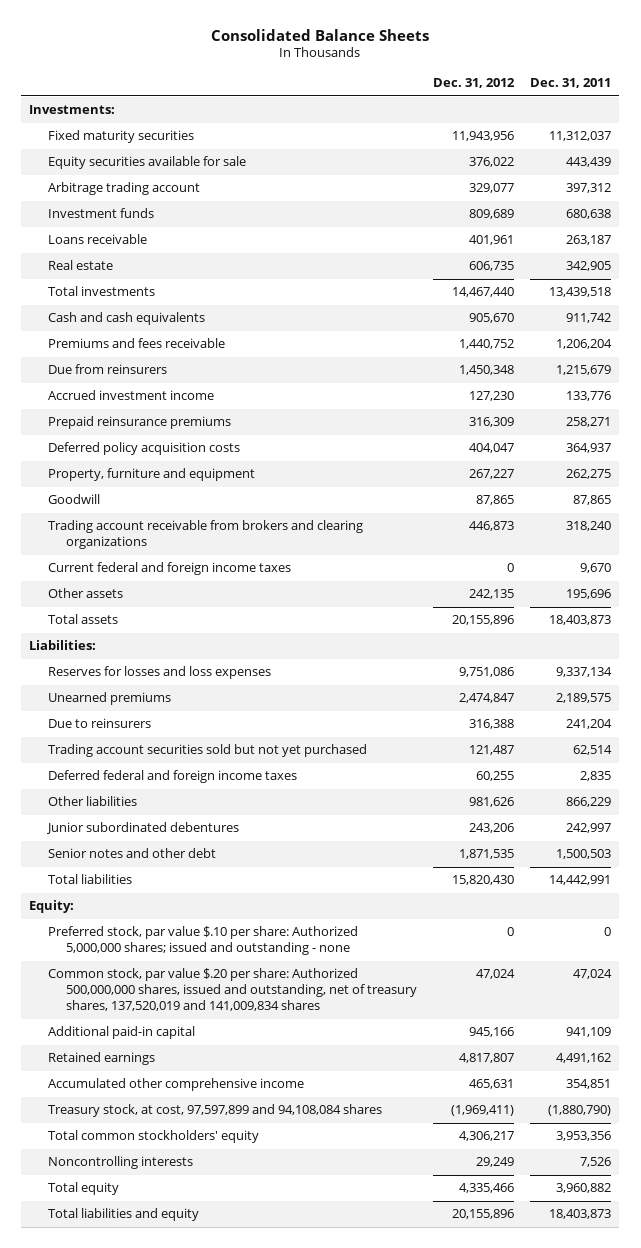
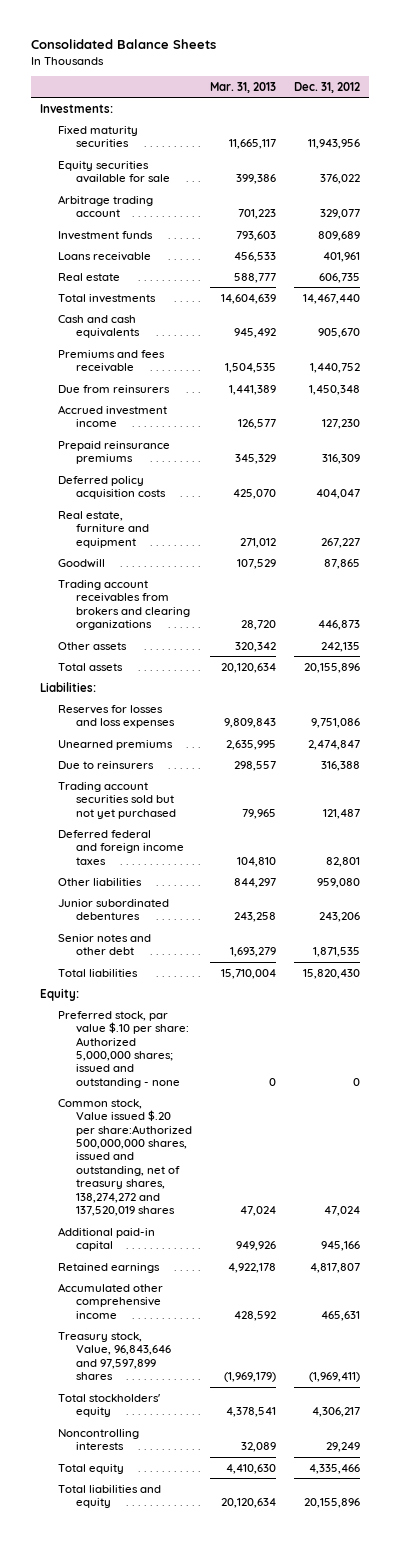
[530,78,612,89] Dec. 31, 2011 -> none
none -> [209,81,276,93] Mar. 31, 2013
[47,468,255,482] Property, furniture and equipment -> [57,510,149,548] Real estate, furniture and equipment
[47,562,291,576] Current federal and foreign income taxes -> none
[47,520,363,550] Trading account receivable from brokers and clearing organizations -> [57,579,190,630] Trading account receivables from brokers and clearing organizations
[476,771,515,782] 60,255 -> [325,856,360,867] 82,801
[469,797,515,808] 981,626 -> [316,877,360,888] 959,080
[47,968,418,1012] Common stock, par value $.20 per share: Authorized 500,000,000 shares, issued and outstanding, net of treasury shares, 137,520,019 and 141,009,834 shares -> [57,1098,192,1216] Common stock, Value issued $.20 per share:Authorized 500,000,000 shares, issued and outstanding, net of treasury shares, 138,274,272 and 137,520,019 shares
[47,1104,382,1118] Treasury stock, at cost, 97,597,899 and 94,108,084 shares -> [57,1331,171,1380] Treasury stock, Value, 96,843,646 and 97,597,899 shares
[47,1130,259,1144] Total common stockholders' equity -> [57,1393,160,1418] Total stockholders' equity

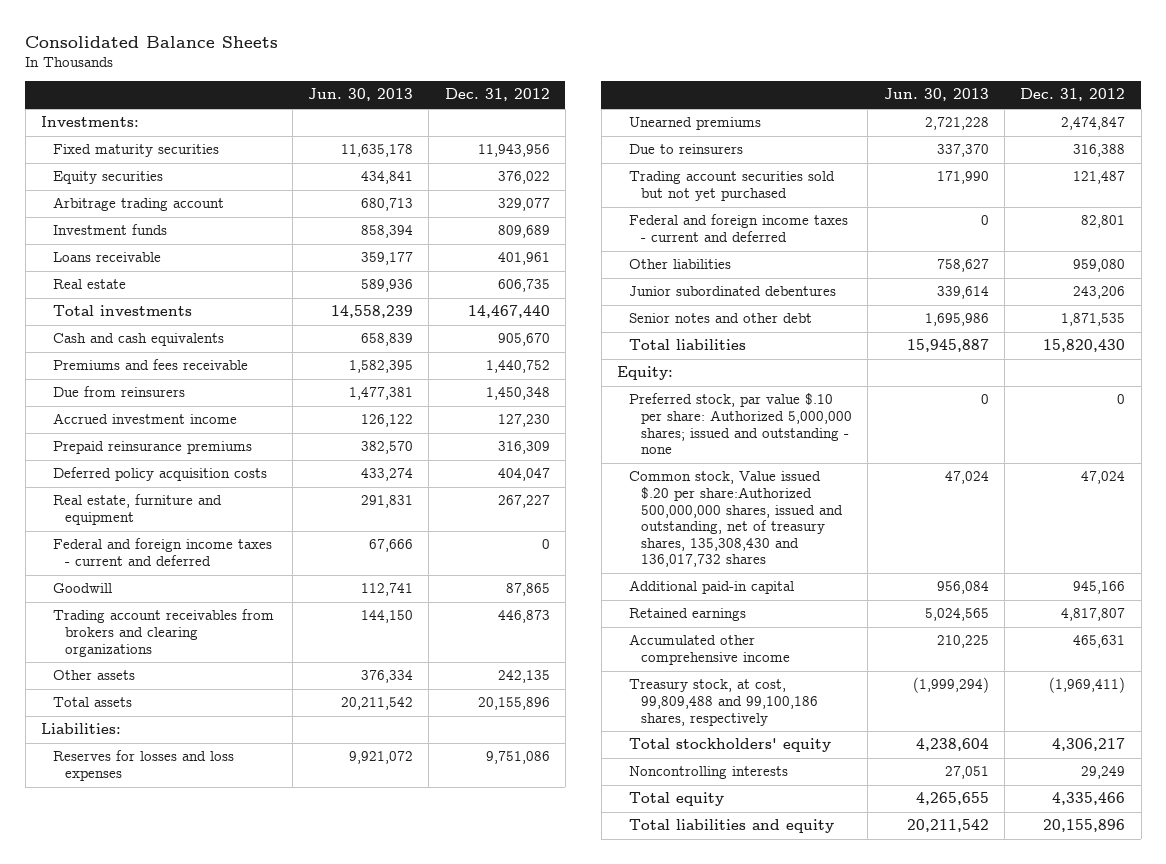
[209,81,276,93] Mar. 31, 2013 -> none
none -> [308,88,414,102] Jun. 30, 2013
[57,160,170,184] Equity securities available for sale -> [53,171,164,185] Equity securities
none -> [53,538,273,567] Federal and foreign income taxes - current and deferred
[57,829,184,865] Deferred federal and foreign income taxes -> [628,214,848,243] Federal and foreign income taxes - current and deferred
[57,1098,192,1216] Common stock, Value issued $.20 per share:Authorized 500,000,000 shares, issued and outstanding, net of treasury shares, 138,274,272 and 137,520,019 shares -> [628,471,844,568] Common stock, Value issued $.20 per share:Authorized 500,000,000 shares, issued and outstanding, net of treasury shares, 135,308,430 and 136,017,732 shares
[57,1331,171,1380] Treasury stock, Value, 96,843,646 and 97,597,899 shares -> [628,679,819,726] Treasury stock, at cost, 99,809,488 and 99,100,186 shares, respectively

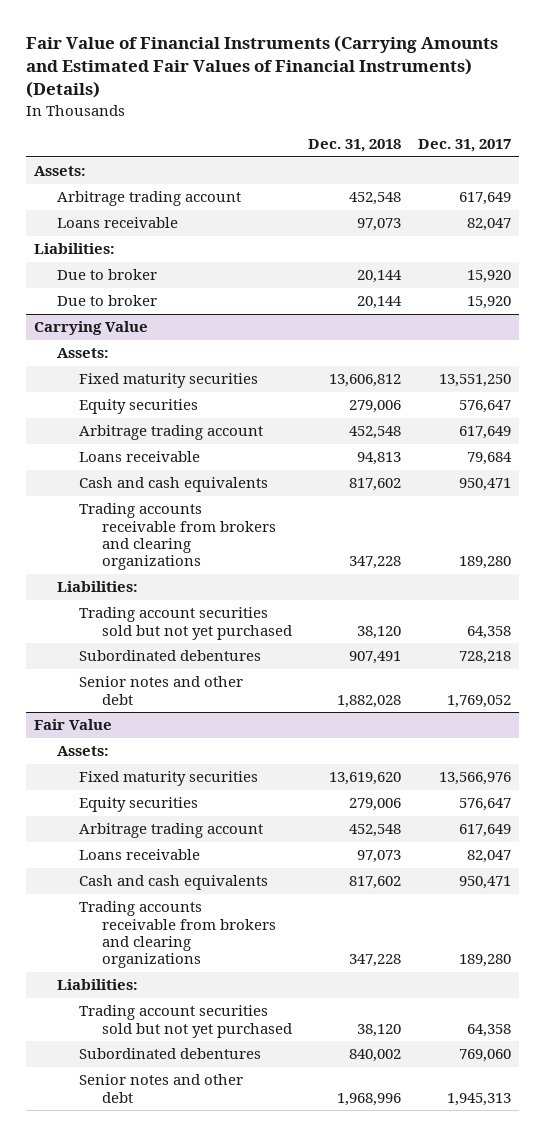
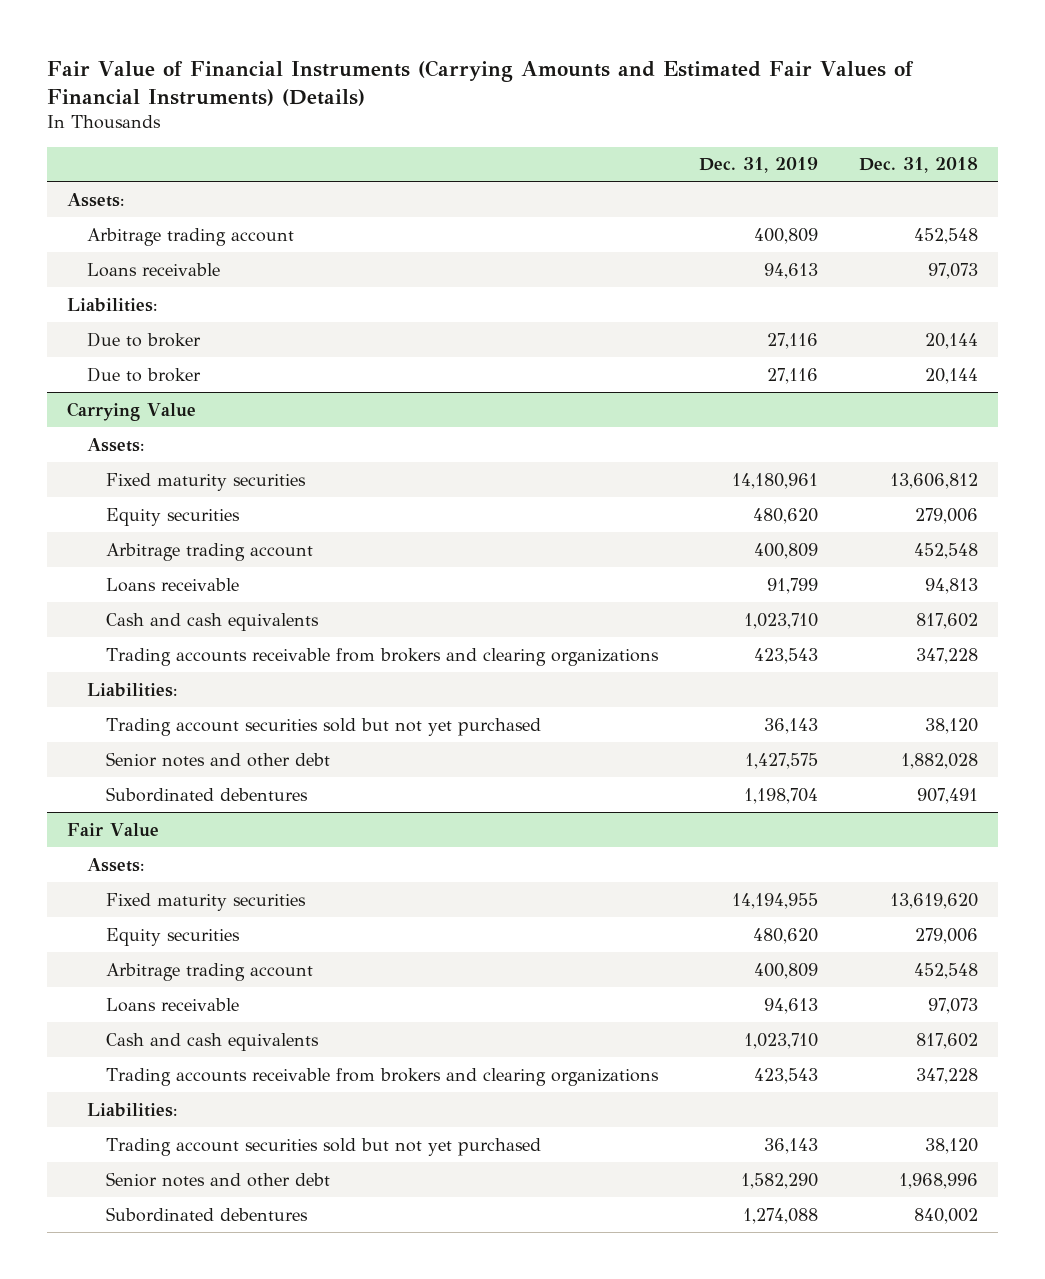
[417,139,511,153] Dec. 31, 2017 -> none
none -> [699,157,819,174] Dec. 31, 2019
[79,650,262,662] Subordinated debentures -> [106,786,309,802] Subordinated debentures
[79,1048,262,1060] Subordinated debentures -> [106,1206,309,1222] Subordinated debentures

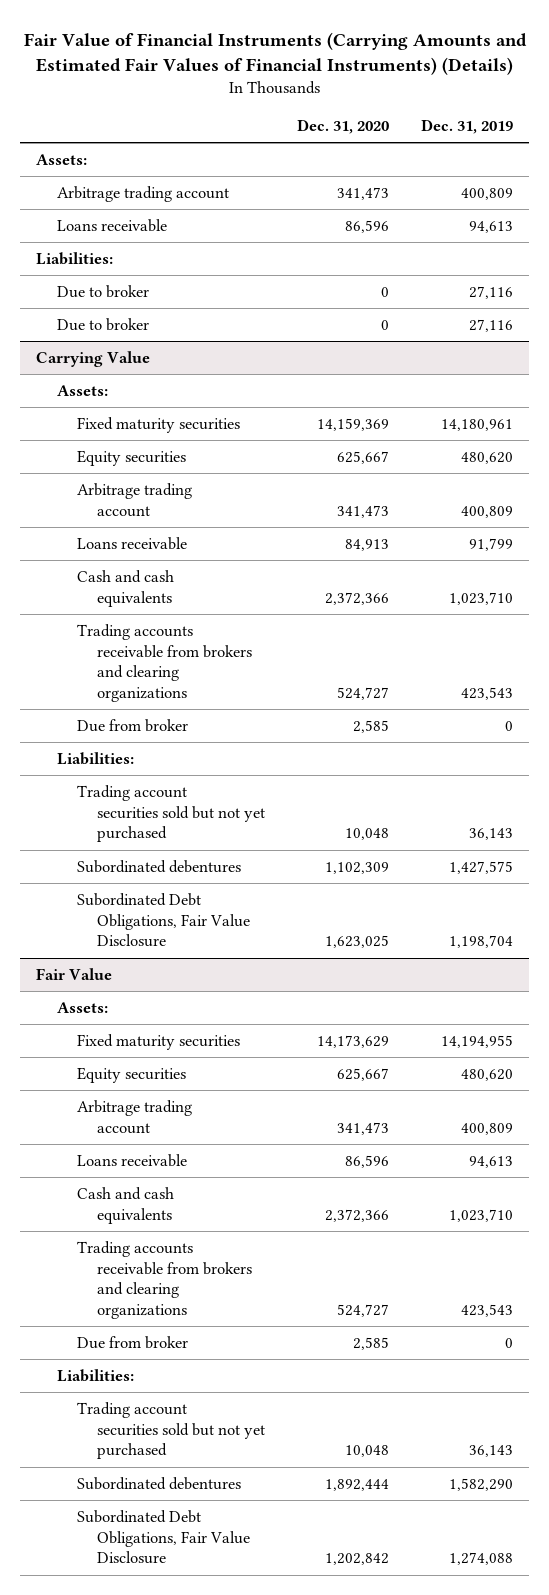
[858,157,978,174] Dec. 31, 2018 -> none
none -> [297,119,390,135] Dec. 31, 2020
none -> [77,718,189,732] Due from broker
[106,751,331,767] Senior notes and other debt -> [77,859,242,873] Subordinated debentures
[106,786,309,802] Subordinated debentures -> [77,892,251,948] Subordinated Debt Obligations, Fair Value Disclosure
none -> [77,1335,189,1349] Due from broker
[106,1171,331,1187] Senior notes and other debt -> [77,1476,242,1490] Subordinated debentures
[106,1206,309,1222] Subordinated debentures -> [77,1509,251,1565] Subordinated Debt Obligations, Fair Value Disclosure

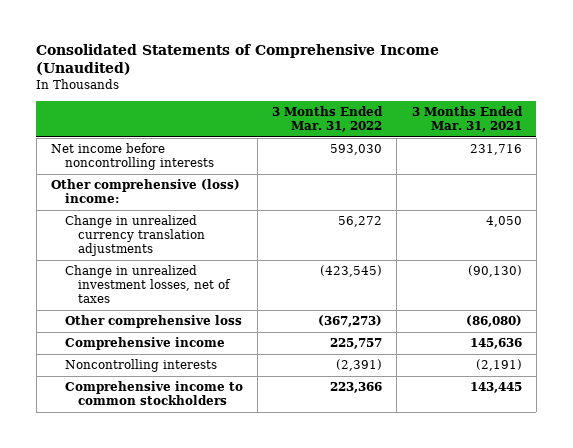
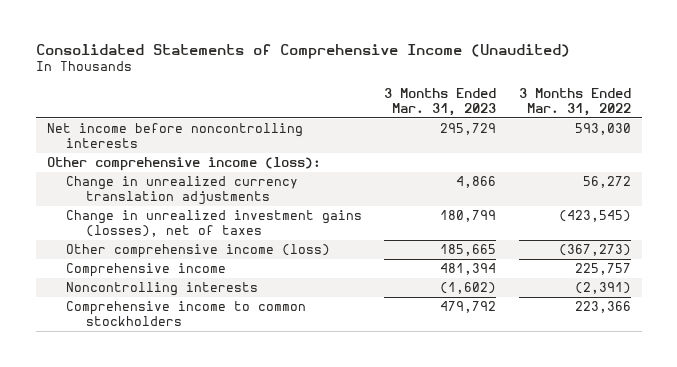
[411,106,523,132] 3 Months Ended Mar. 31, 2021 -> none
none -> [384,87,497,116] 3 Months Ended Mar. 31, 2023
[50,179,240,204] Other comprehensive (loss) income: -> [46,157,321,172] Other comprehensive income (loss):
[64,265,232,303] Change in unrealized investment losses, net of taxes -> [66,210,363,238] Change in unrealized investment gains (losses), net of taxes
[64,315,242,329] Other comprehensive loss -> [66,244,331,259] Other comprehensive income (loss)

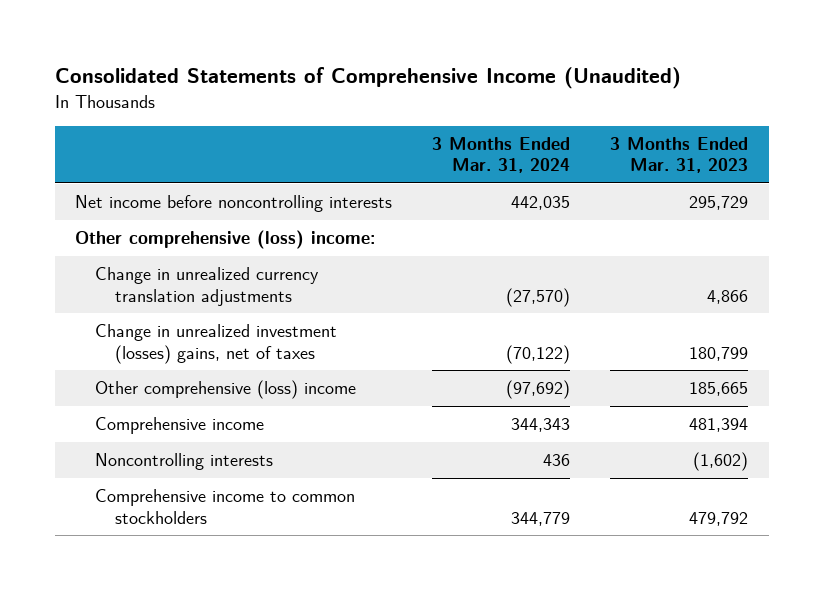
[518,87,631,116] 3 Months Ended Mar. 31, 2022 -> none
none -> [432,136,571,174] 3 Months Ended Mar. 31, 2024
[46,157,321,172] Other comprehensive income (loss): -> [75,230,376,250] Other comprehensive (loss) income:
[66,210,363,238] Change in unrealized investment gains (losses), net of taxes -> [95,324,338,364] Change in unrealized investment (losses) gains, net of taxes
[66,244,331,259] Other comprehensive income (loss) -> [95,380,357,400] Other comprehensive (loss) income

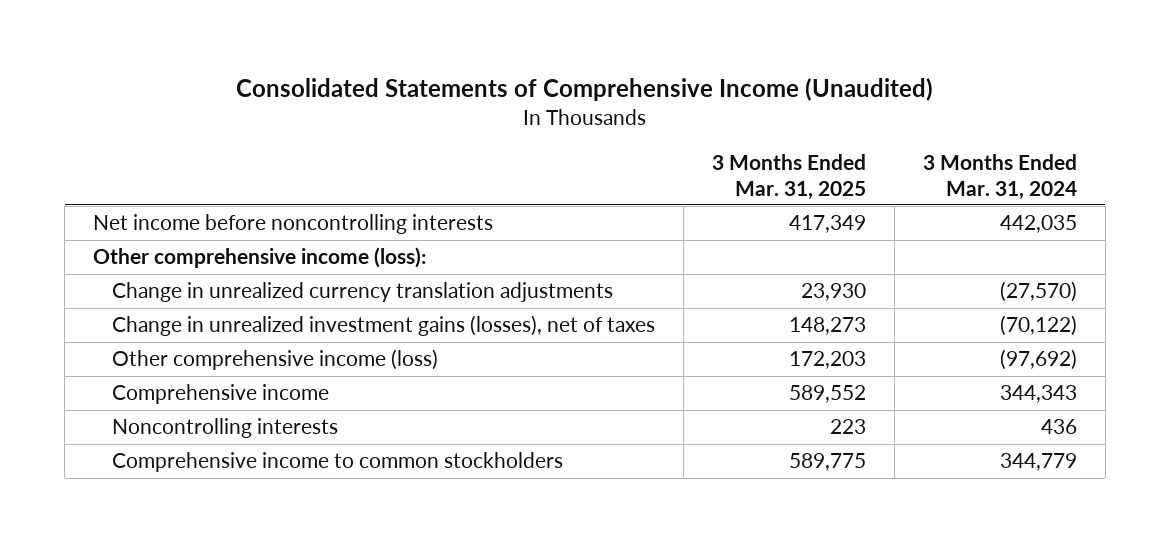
[610,136,749,174] 3 Months Ended Mar. 31, 2023 -> none
none -> [712,153,867,200] 3 Months Ended Mar. 31, 2025
[75,230,376,250] Other comprehensive (loss) income: -> [93,247,427,269] Other comprehensive income (loss):
[95,324,338,364] Change in unrealized investment (losses) gains, net of taxes -> [112,315,656,337] Change in unrealized investment gains (losses), net of taxes
[95,380,357,400] Other comprehensive (loss) income -> [112,349,439,371] Other comprehensive income (loss)

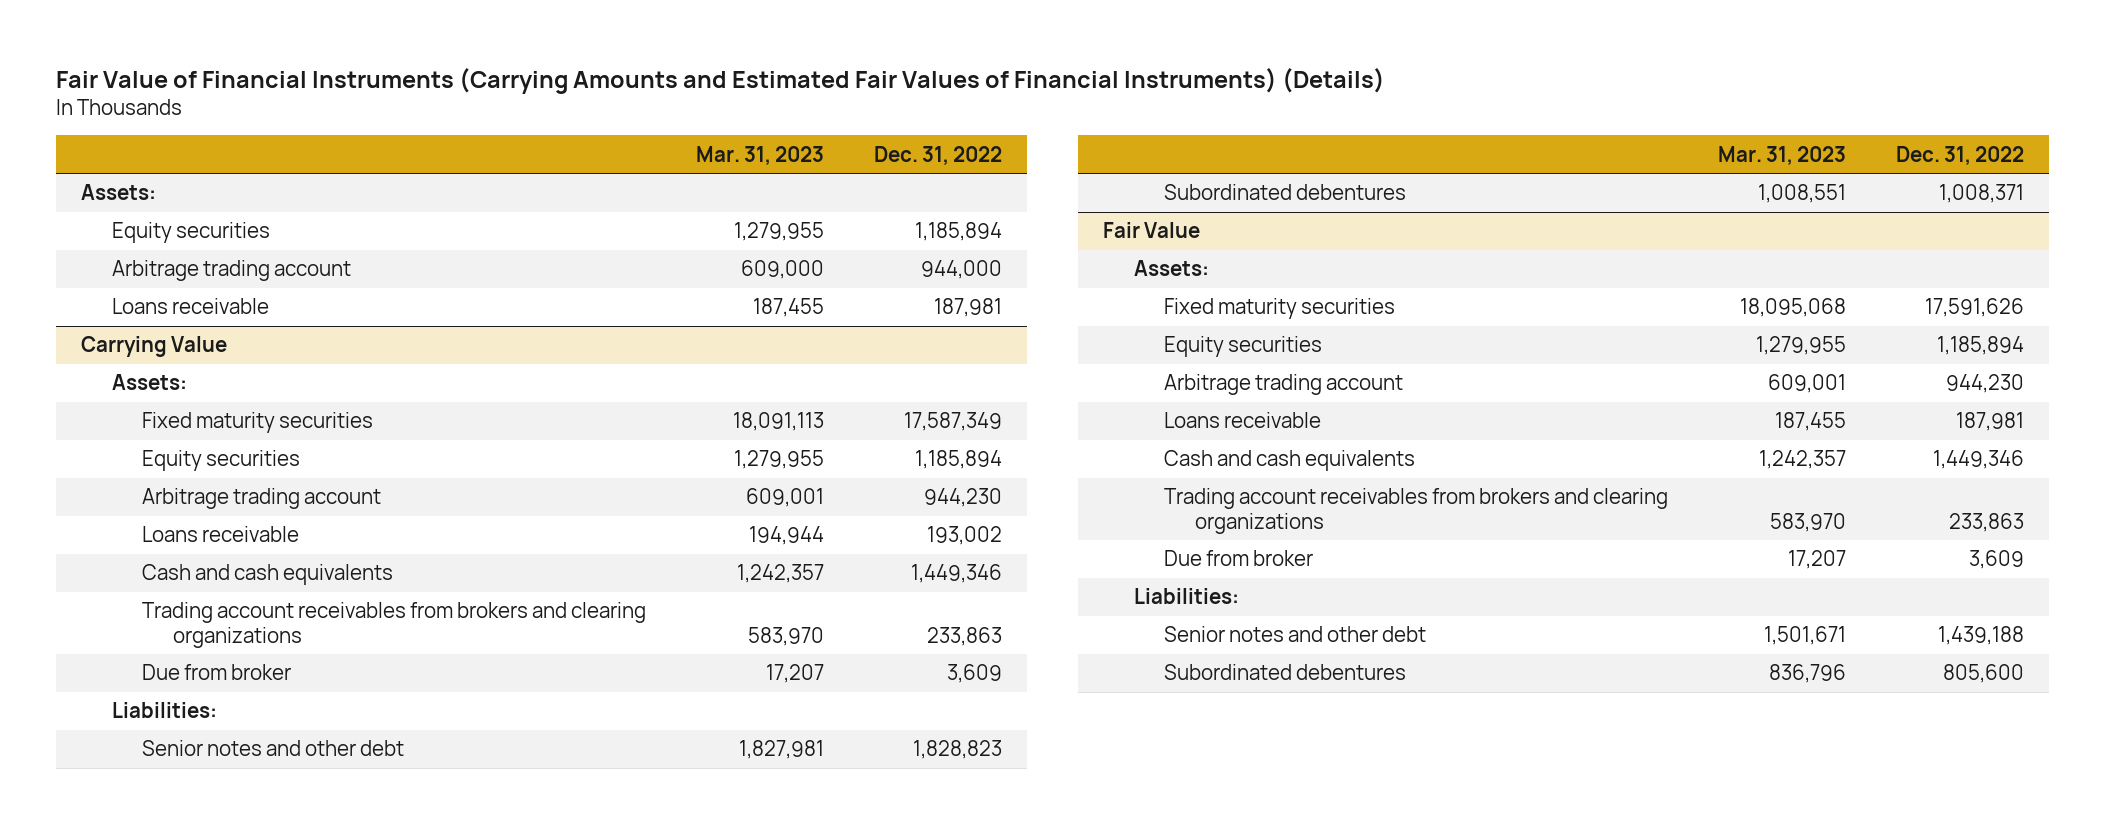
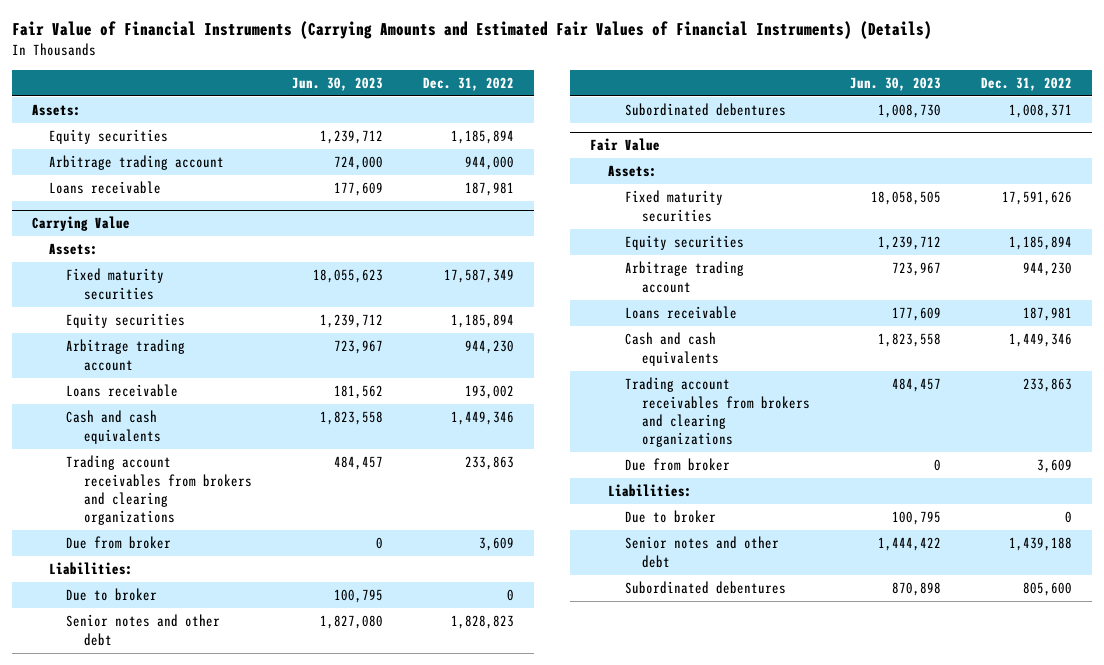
[696,145,825,165] Mar. 31, 2023 -> none
none -> [291,76,383,91] Jun. 30, 2023
none -> [66,588,158,602] Due to broker
none -> [624,510,716,524] Due to broker

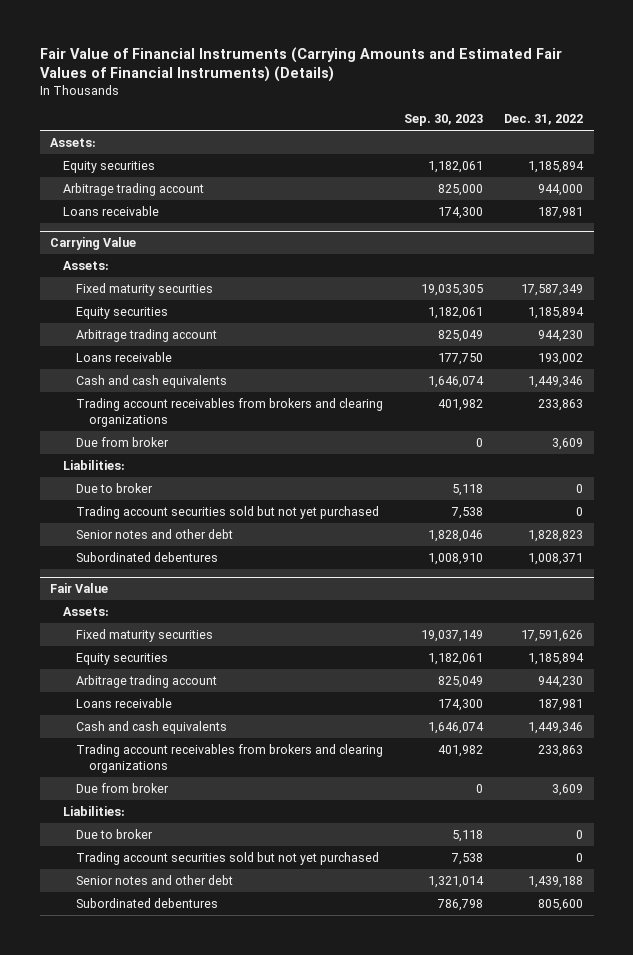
[291,76,383,91] Jun. 30, 2023 -> none
none -> [404,114,484,127] Sep. 30, 2023
none -> [76,505,380,519] Trading account securities sold but not yet purchased
none -> [76,851,380,865] Trading account securities sold but not yet purchased

